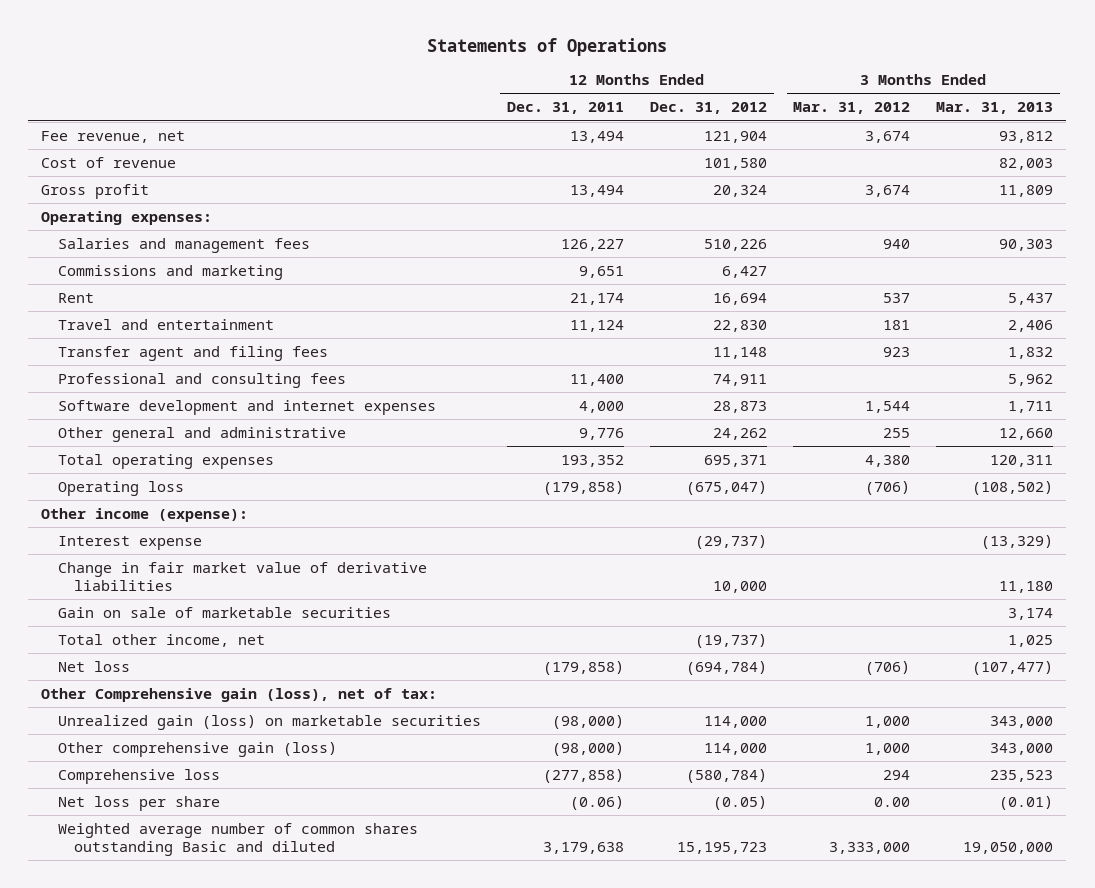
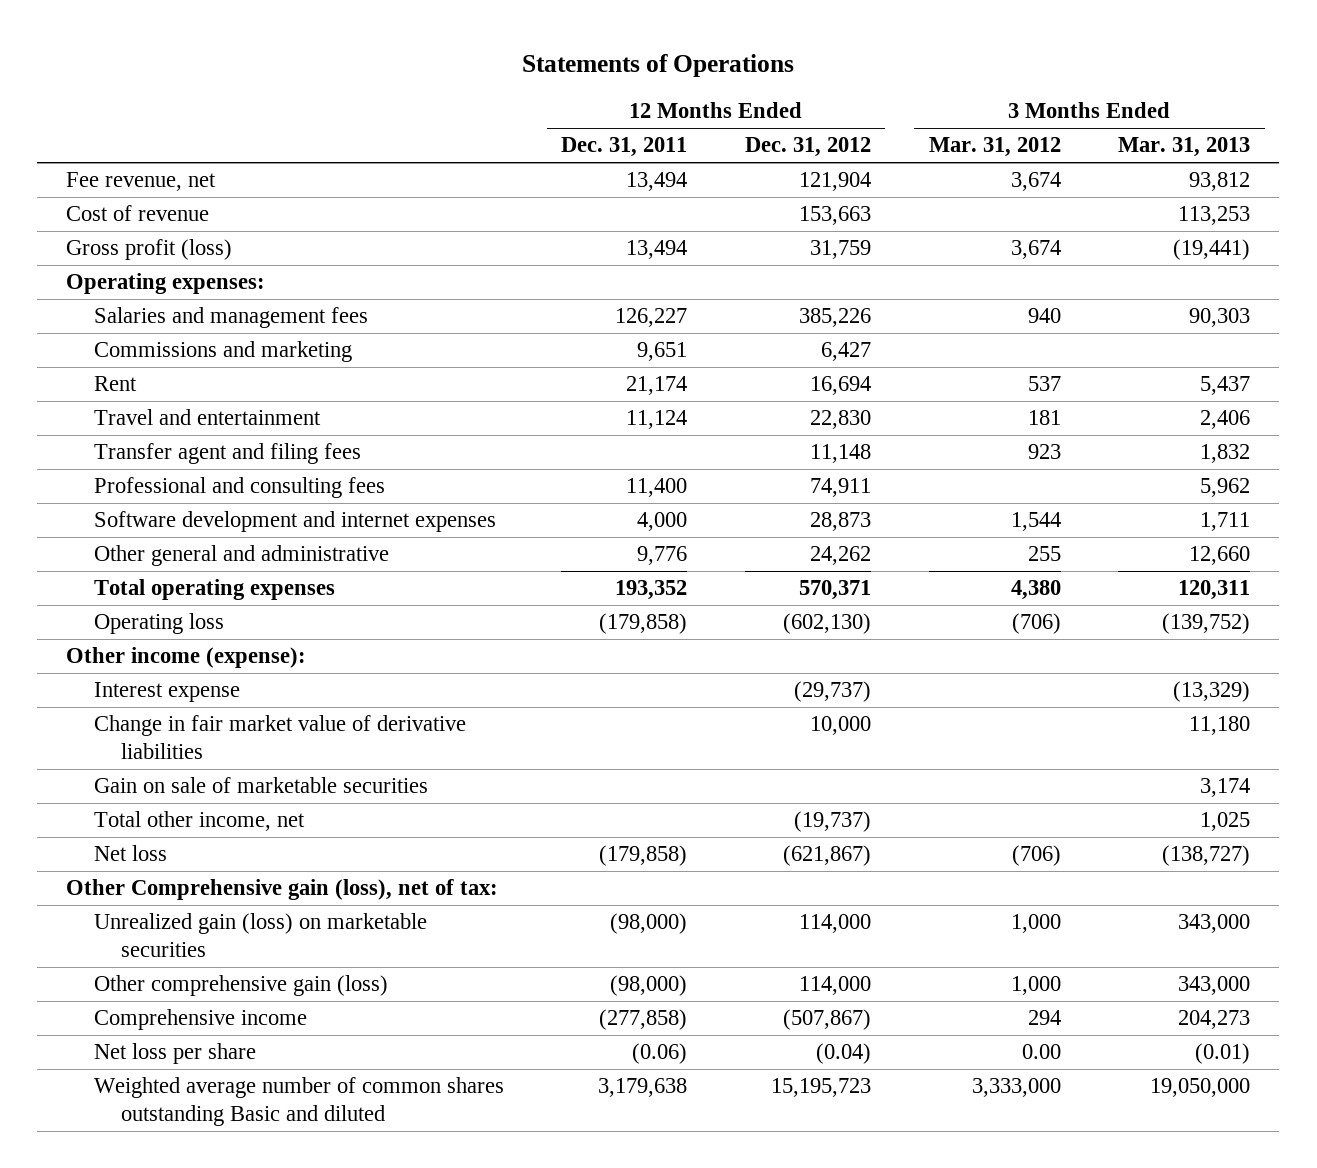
[704,157,768,170] 101,580 -> [798,206,871,226] 153,663
[999,157,1054,170] 82,003 -> [1178,206,1251,226] 113,253
[41,183,150,199] Gross profit -> [66,239,233,261] Gross profit (loss)
[713,184,768,197] 20,324 -> [809,240,871,260] 31,759
[999,184,1054,197] 11,809 -> [1173,239,1251,261] (19,441)
[704,238,768,251] 510,226 -> [798,308,871,328] 385,226
[704,454,768,467] 695,371 -> [798,580,871,601] 570,371
[686,480,768,495] (675,047) -> [782,613,871,635] (602,130)
[972,480,1054,495] (108,502) -> [1162,613,1251,635] (139,752)
[686,660,768,675] (694,784) -> [782,845,871,867] (621,867)
[972,660,1054,675] (107,477) -> [1162,845,1251,867] (138,727)
[57,768,220,784] Comprehensive loss -> [93,1009,307,1031] Comprehensive income
[686,768,768,783] (580,784) -> [782,1009,871,1031] (507,867)
[990,769,1054,782] 235,523 -> [1178,1010,1251,1030] 204,273
[713,795,768,810] (0.05) -> [815,1043,871,1065] (0.04)

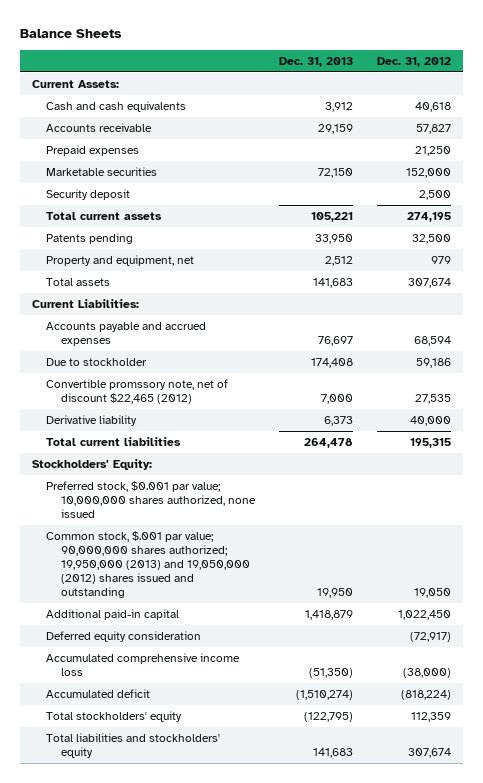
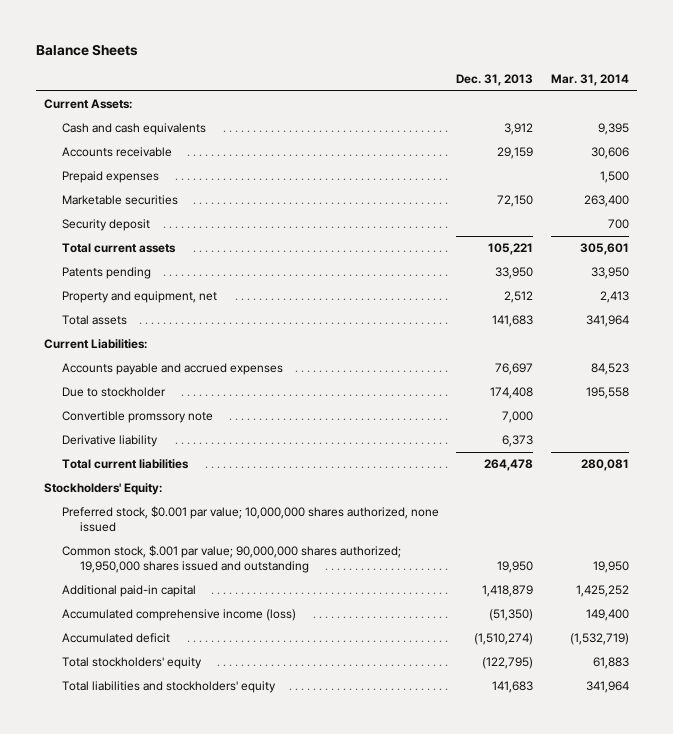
[376,57,451,68] Dec. 31, 2012 -> none
none -> [550,74,629,87] Mar. 31, 2014
[46,378,229,404] Convertible promssory note, net of discount $22,465 (2012) -> [62,411,214,424] Convertible promssory note
[46,530,250,598] Common stock, $.001 par value; 90,000,000 shares authorized; 19,950,000 (2013) and 19,050,000 (2012) shares issued and outstanding -> [62,545,402,574] Common stock, $.001 par value; 90,000,000 shares authorized; 19,950,000 shares issued and outstanding
[46,630,202,642] Deferred equity consideration -> none
[46,652,241,676] Accumulated comprehensive income loss -> [62,609,297,622] Accumulated comprehensive income (loss)

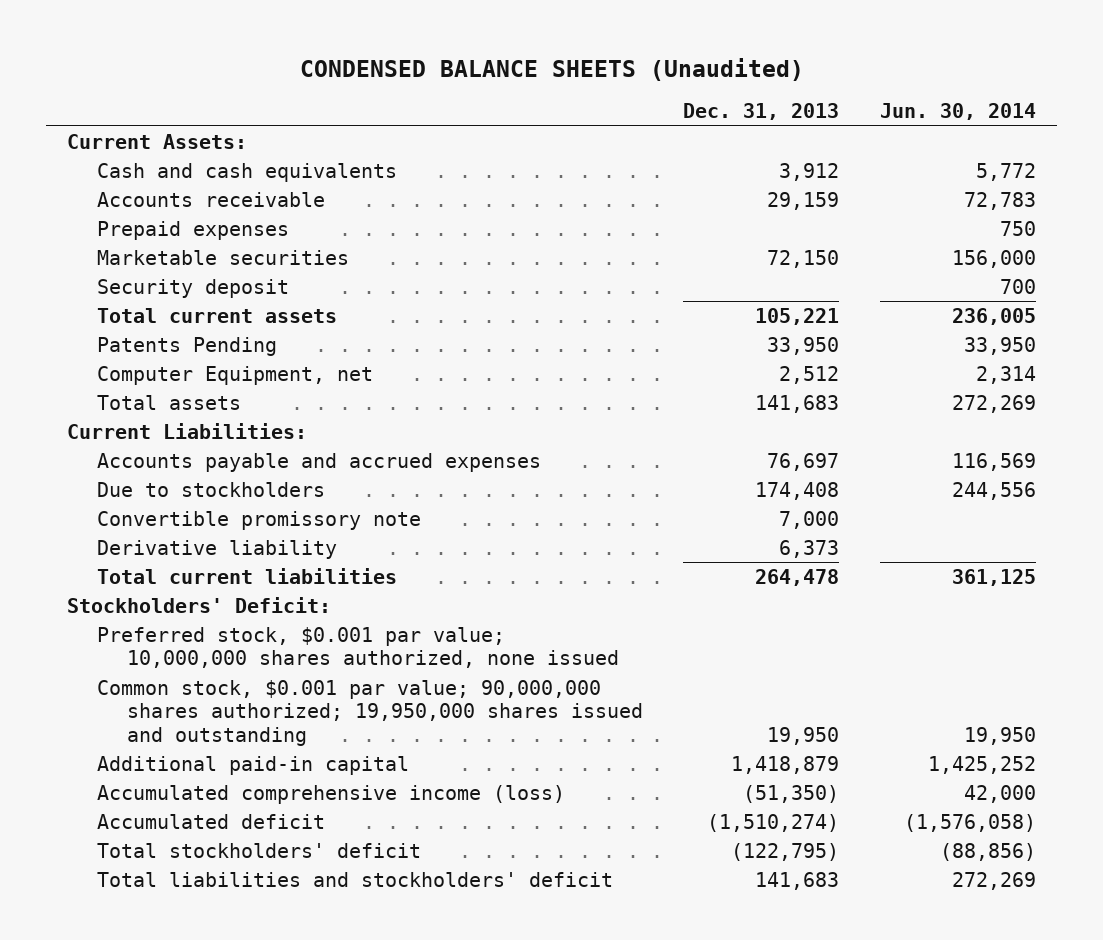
[35,43,138,56] Balance Sheets -> [299,58,804,82] CONDENSED BALANCE SHEETS (Unaudited)
[550,74,629,87] Mar. 31, 2014 -> none
none -> [880,103,1037,121] Jun. 30, 2014
[62,267,152,280] Patents pending -> [96,336,277,356] Patents Pending
[62,291,218,304] Property and equipment, net -> [96,365,373,385] Computer Equipment, net
[62,387,167,398] Due to stockholder -> [96,481,325,497] Due to stockholders
[62,411,214,424] Convertible promssory note -> [96,510,421,530] Convertible promissory note
[44,483,163,496] Stockholders' Equity: -> [66,596,331,613] Stockholders' Deficit:
[62,545,402,574] Common stock, $.001 par value; 90,000,000 shares authorized; 19,950,000 shares issued and outstanding -> [96,679,643,746] Common stock, $0.001 par value; 90,000,000 shares authorized; 19,950,000 shares issued and outstanding
[62,657,203,670] Total stockholders' equity -> [96,842,421,858] Total stockholders' deficit
[62,681,277,694] Total liabilities and stockholders' equity -> [96,871,613,887] Total liabilities and stockholders' deficit

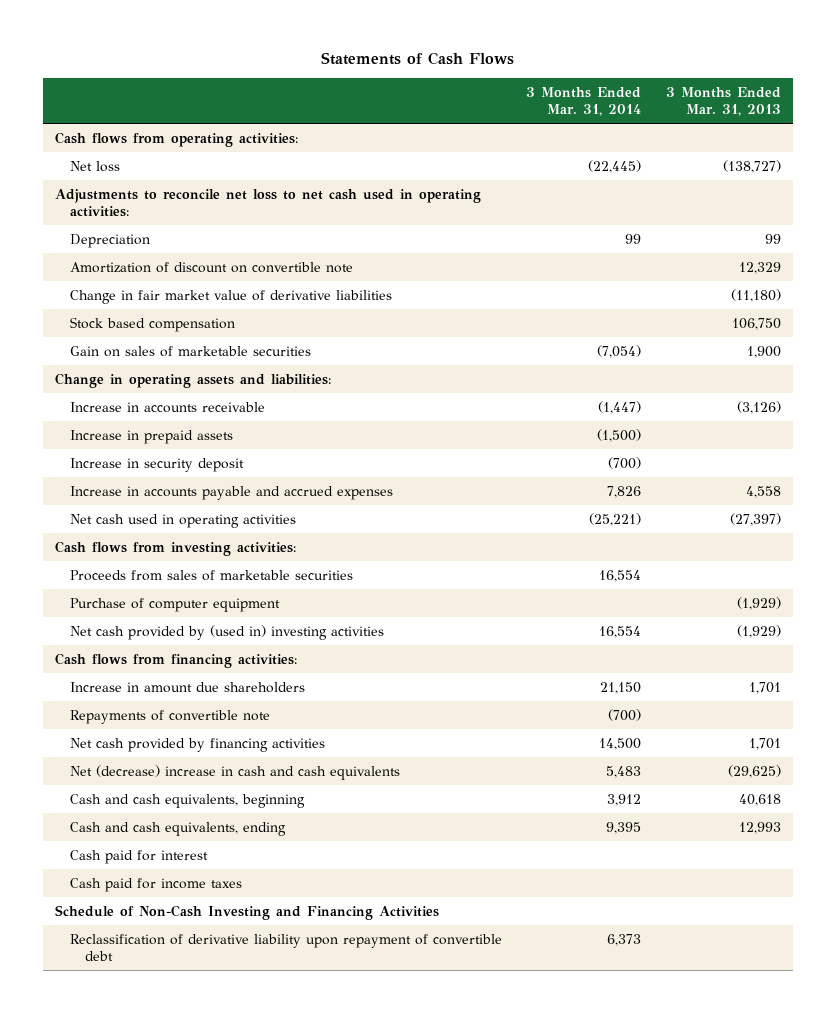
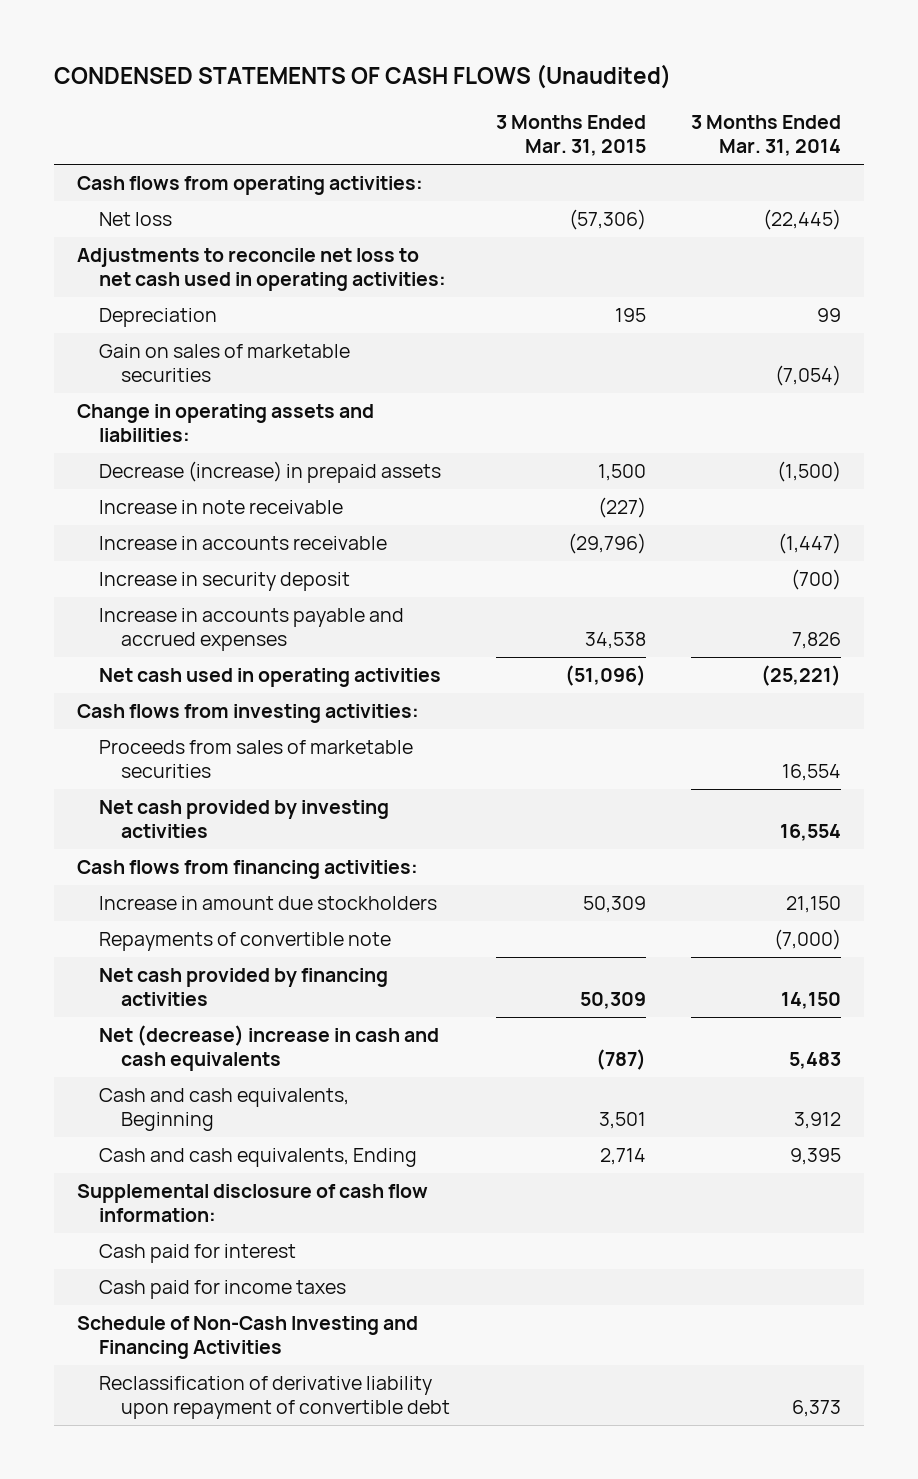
[320,52,514,66] Statements of Cash Flows -> [53,64,671,90] CONDENSED STATEMENTS OF CASH FLOWS (Unaudited)
[665,86,781,117] 3 Months Ended Mar. 31, 2013 -> none
none -> [495,115,646,157] 3 Months Ended Mar. 31, 2015
[70,261,354,273] Amortization of discount on convertible note -> none
[70,289,393,304] Change in fair market value of derivative liabilities -> none
[70,316,236,332] Stock based compensation -> none
none -> [99,461,442,484] Decrease (increase) in prepaid assets
none -> [99,500,344,515] Increase in note receivable
[70,429,234,444] Increase in prepaid assets -> none
[70,597,281,612] Purchase of computer equipment -> none
[70,624,385,640] Net cash provided by (used in) investing activities -> [99,800,390,839] Net cash provided by investing activities
[70,681,306,693] Increase in amount due shareholders -> [99,896,438,911] Increase in amount due stockholders
[608,708,642,721] (700) -> [774,929,842,951] (7,000)
[599,737,642,750] 14,500 -> [781,992,842,1010] 14,150
[70,793,306,808] Cash and cash equivalents, beginning -> [99,1088,350,1132] Cash and cash equivalents, Beginning
[70,821,287,836] Cash and cash equivalents, ending -> [99,1148,418,1168] Cash and cash equivalents, Ending
none -> [76,1184,428,1223] Supplemental disclosure of cash flow information:

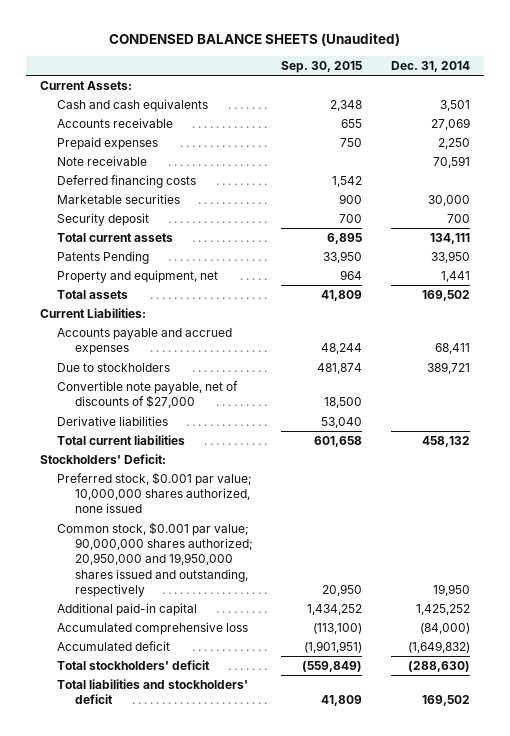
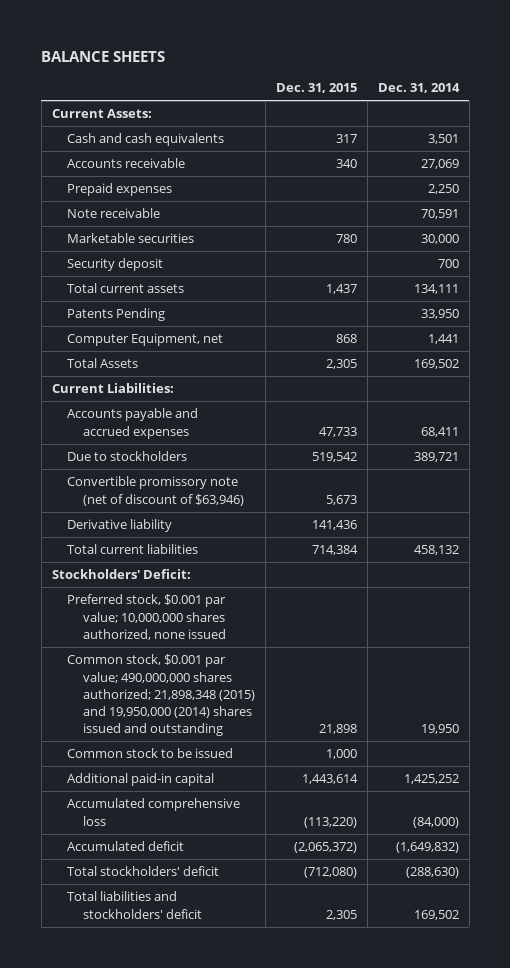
[108,32,400,46] CONDENSED BALANCE SHEETS (Unaudited) -> [41,50,166,62] BALANCE SHEETS
[281,60,363,73] Sep. 30, 2015 -> none
none -> [275,83,357,94] Dec. 31, 2015
[57,174,197,188] Deferred financing costs -> none
[57,269,219,283] Property and equipment, net -> [67,333,224,347] Computer Equipment, net
[57,289,129,299] Total assets -> [67,358,139,369] Total Assets
[57,380,239,409] Convertible note payable, net of discounts of $27,000 -> none
[57,415,169,426] Derivative liabilities -> none
none -> [67,476,244,506] Convertible promissory note (net of discount of $63,946)
none -> [67,519,173,533] Derivative liability
[57,521,253,597] Common stock, $0.001 par value; 90,000,000 shares authorized; 20,950,000 and 19,950,000 shares issued and outstanding, respectively -> [67,654,255,737] Common stock, $0.001 par value; 490,000,000 shares authorized; 21,898,348 (2015) and 19,950,000 (2014) shares issued and outstanding
none -> [67,748,234,759] Common stock to be issued

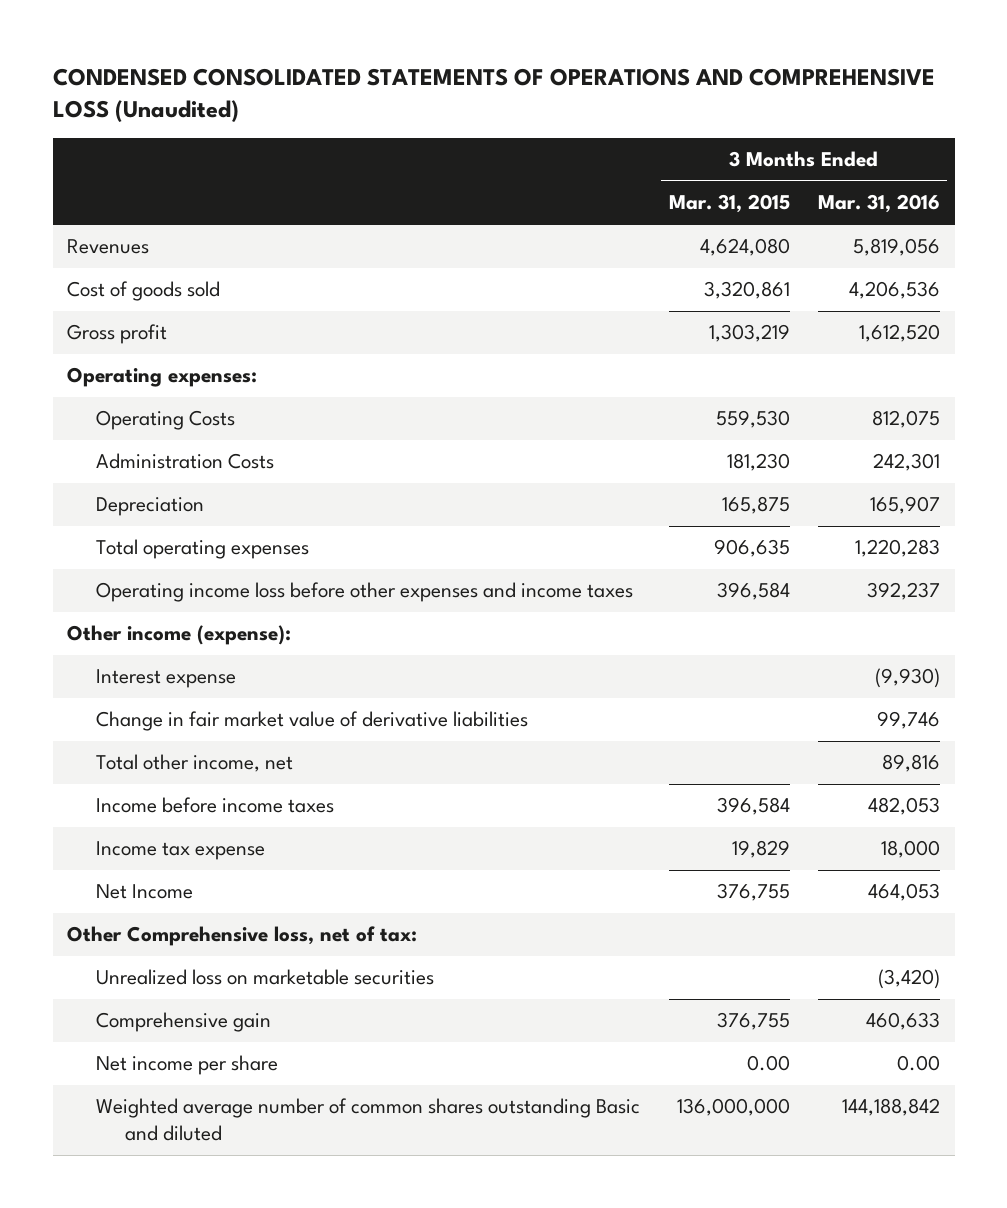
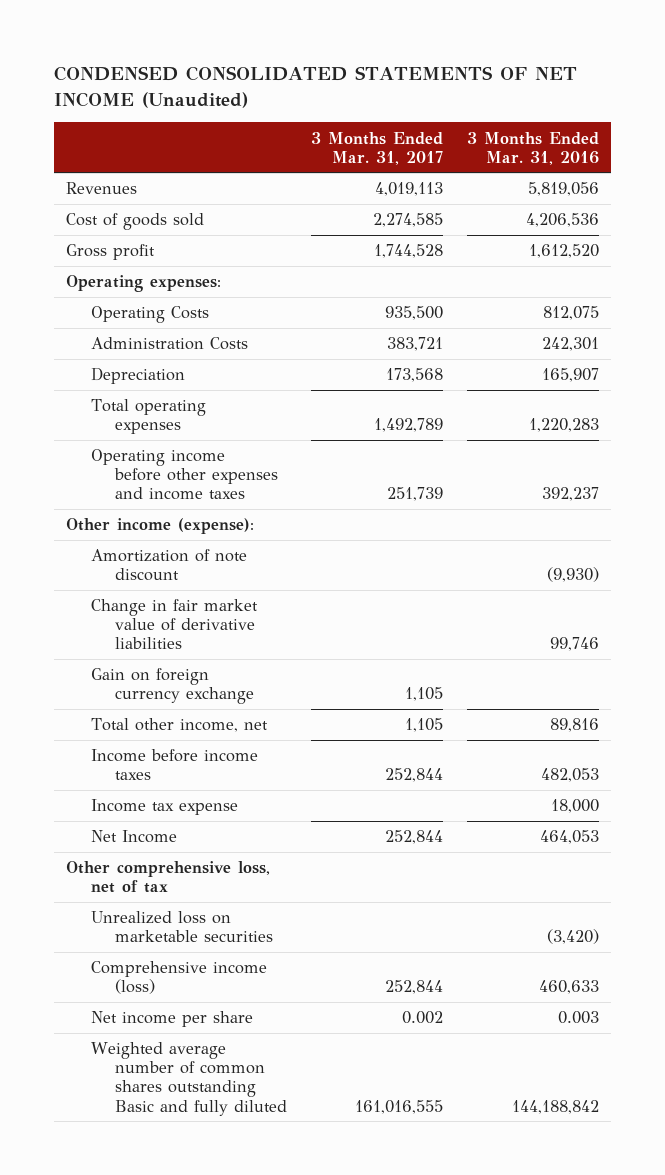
[52,67,935,122] CONDENSED CONSOLIDATED STATEMENTS OF OPERATIONS AND COMPREHENSIVE LOSS (Unaudited) -> [54,66,578,108] CONDENSED CONSOLIDATED STATEMENTS OF NET INCOME (Unaudited)
[668,194,790,214] Mar. 31, 2015 -> none
none -> [311,131,444,165] 3 Months Ended Mar. 31, 2017
[95,582,633,603] Operating income loss before other expenses and income taxes -> [90,449,279,501] Operating income before other expenses and income taxes
[95,669,236,689] Interest expense -> [90,549,247,582] Amortization of note discount
none -> [90,668,255,705] Gain on foreign currency exchange
[66,926,417,947] Other Comprehensive loss, net of tax: -> [66,861,271,894] Other comprehensive loss, net of tax
[95,1012,271,1033] Comprehensive gain -> [90,961,267,995] Comprehensive income (loss)
[897,1055,941,1072] 0.00 -> [557,1011,599,1025] 0.003
[95,1098,640,1142] Weighted average number of common shares outstanding Basic and diluted -> [90,1042,288,1116] Weighted average number of common shares outstanding Basic and fully diluted

